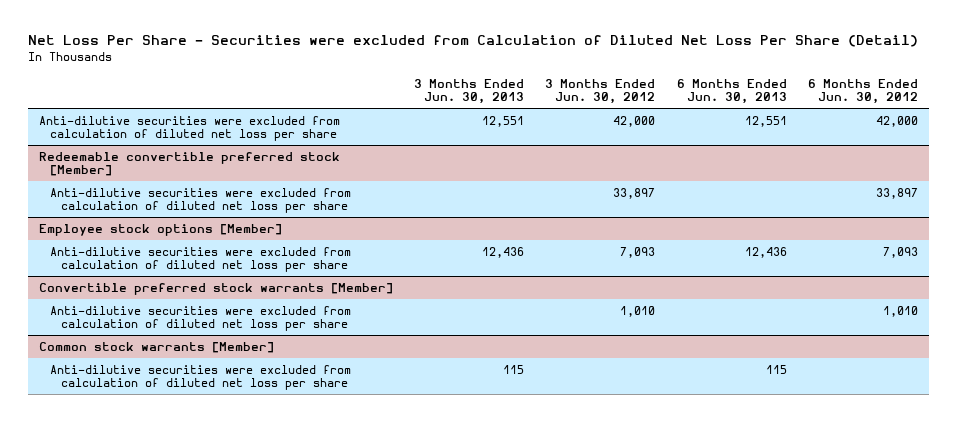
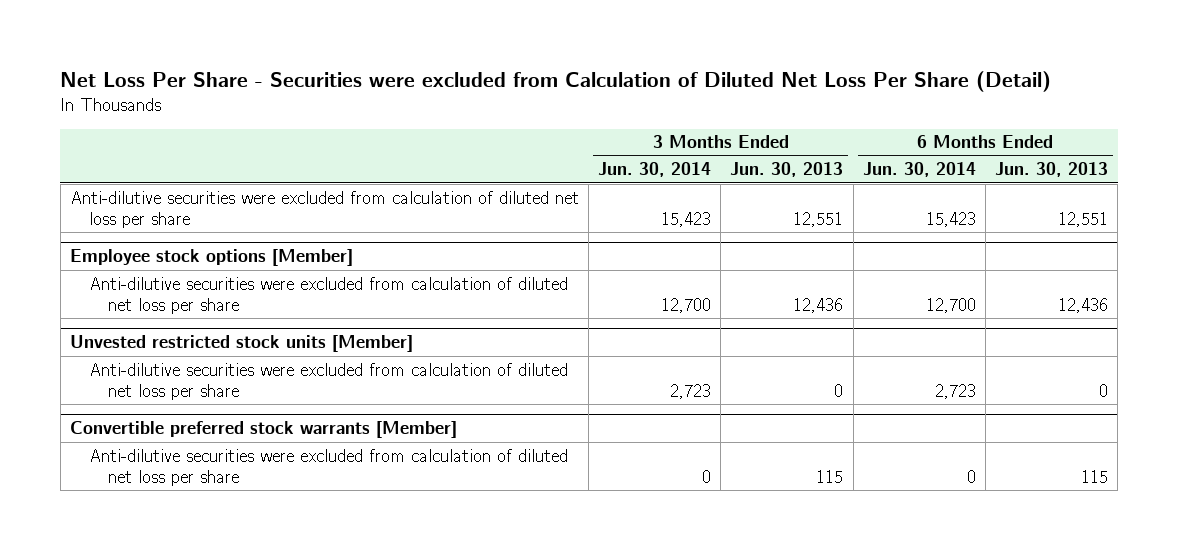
[545,78,656,105] 3 Months Ended Jun. 30, 2012 -> none
[807,78,918,105] 6 Months Ended Jun. 30, 2012 -> none
none -> [598,162,712,178] Jun. 30, 2014
none -> [862,162,976,178] Jun. 30, 2014
[38,151,340,177] Redeemable convertible preferred stock [Member] -> none
[49,187,351,214] Anti-dilutive securities were excluded from calculation of diluted net loss per share -> none
none -> [69,335,413,353] Unvested restricted stock units [Member]
none -> [88,362,568,401] Anti-dilutive securities were excluded from calculation of diluted net loss per share
[49,305,351,332] Anti-dilutive securities were excluded from calculation of diluted net loss per share -> none
[38,341,274,353] Common stock warrants [Member] -> none

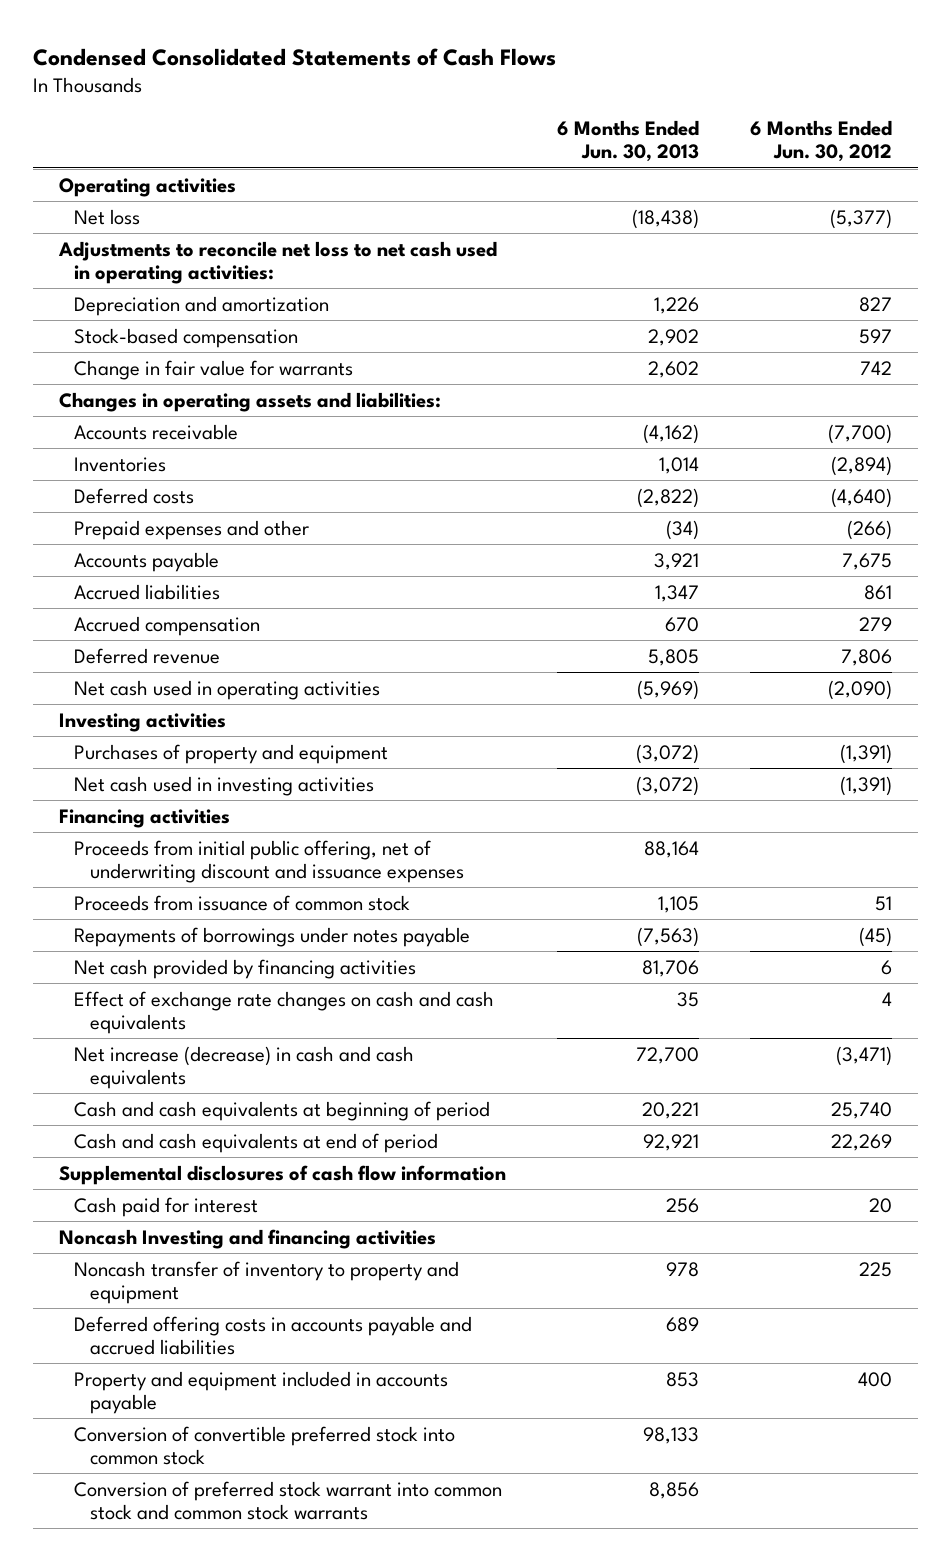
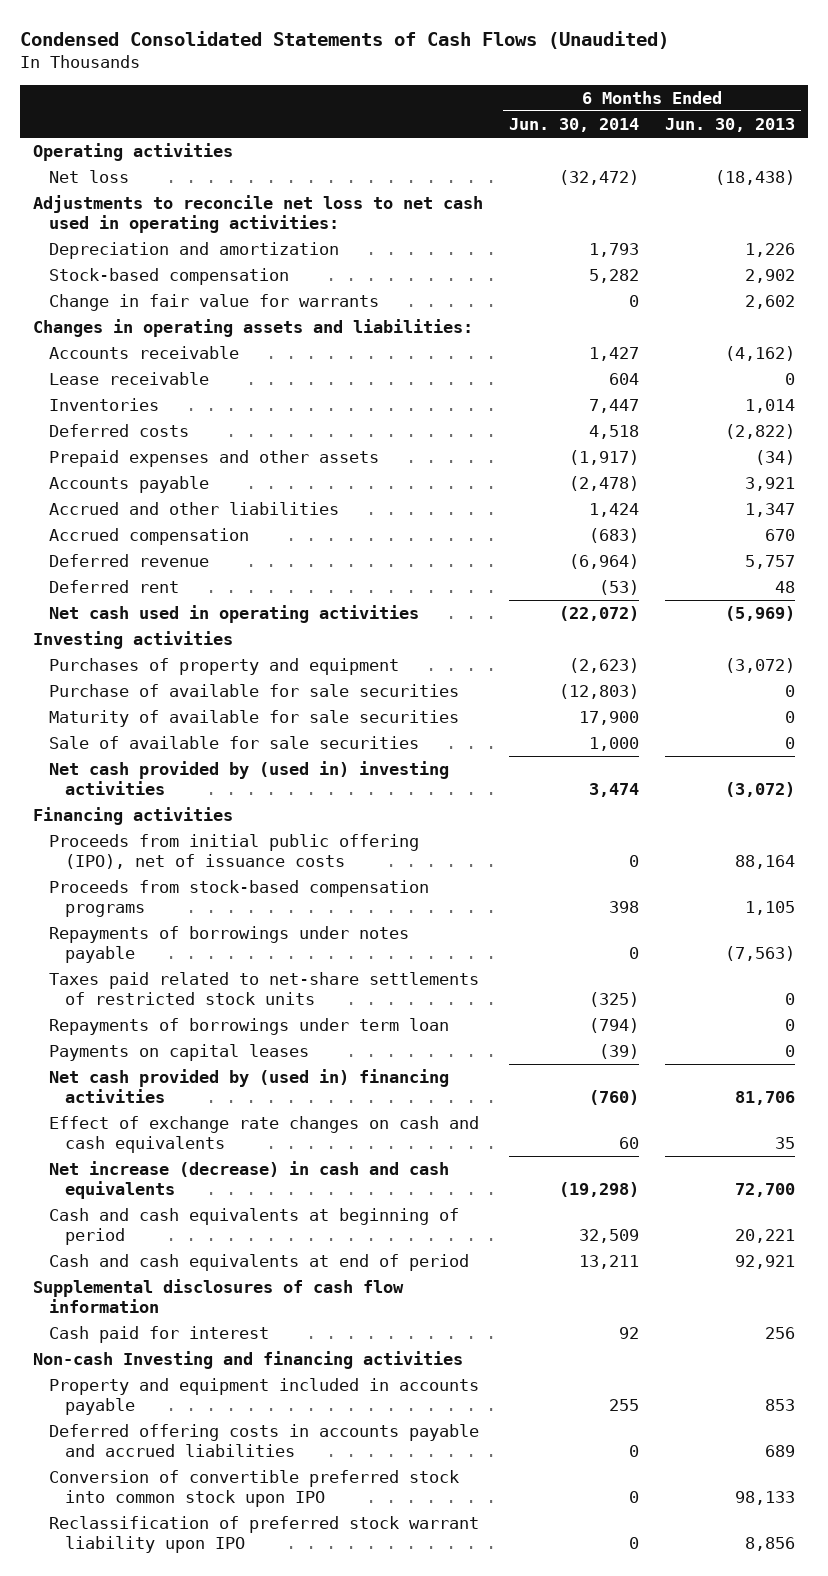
[33,47,557,66] Condensed Consolidated Statements of Cash Flows -> [20,30,670,49] Condensed Consolidated Statements of Cash Flows (Unaudited)
[750,119,893,163] 6 Months Ended Jun. 30, 2012 -> none
none -> [509,118,640,133] Jun. 30, 2014
none -> [49,372,210,386] Lease receivable
[74,519,310,540] Prepaid expenses and other -> [49,450,380,468] Prepaid expenses and other assets
[74,583,221,600] Accrued liabilities -> [49,502,340,516] Accrued and other liabilities
[647,648,699,666] 5,805 -> [745,555,796,570] 5,757
none -> [49,580,180,594] Deferred rent
none -> [49,684,460,698] Purchase of available for sale securities
none -> [49,710,460,728] Maturity of available for sale securities
none -> [49,736,420,750] Sale of available for sale securities
[74,775,375,796] Net cash used in investing activities -> [49,761,450,795] Net cash provided by (used in) investing activities
[74,839,465,884] Proceeds from initial public offering, net of underwriting discount and issuance expenses -> [49,834,420,869] Proceeds from initial public offering (IPO), net of issuance costs
[74,894,411,911] Proceeds from issuance of common stock -> [49,880,430,917] Proceeds from stock-based compensation programs
none -> [49,972,480,1005] Taxes paid related to net-share settlements of restricted stock units
none -> [49,1018,450,1036] Repayments of borrowings under term loan
none -> [49,1044,310,1062] Payments on capital leases
[74,958,417,979] Net cash provided by financing activities -> [49,1069,450,1103] Net cash provided by (used in) financing activities
[74,1260,460,1305] Noncash transfer of inventory to property and equipment -> none
[58,1228,436,1249] Noncash Investing and financing activities -> [33,1351,464,1370] Non-cash Investing and financing activities
[74,1315,473,1356] Deferred offering costs in accounts payable and accrued liabilities -> [49,1424,480,1457] Deferred offering costs in accounts payable and accrued liabilities
[74,1425,456,1466] Conversion of convertible preferred stock into common stock -> [49,1470,460,1507] Conversion of convertible preferred stock into common stock upon IPO
[74,1480,503,1521] Conversion of preferred stock warrant into common stock and common stock warrants -> [49,1516,480,1553] Reclassification of preferred stock warrant liability upon IPO

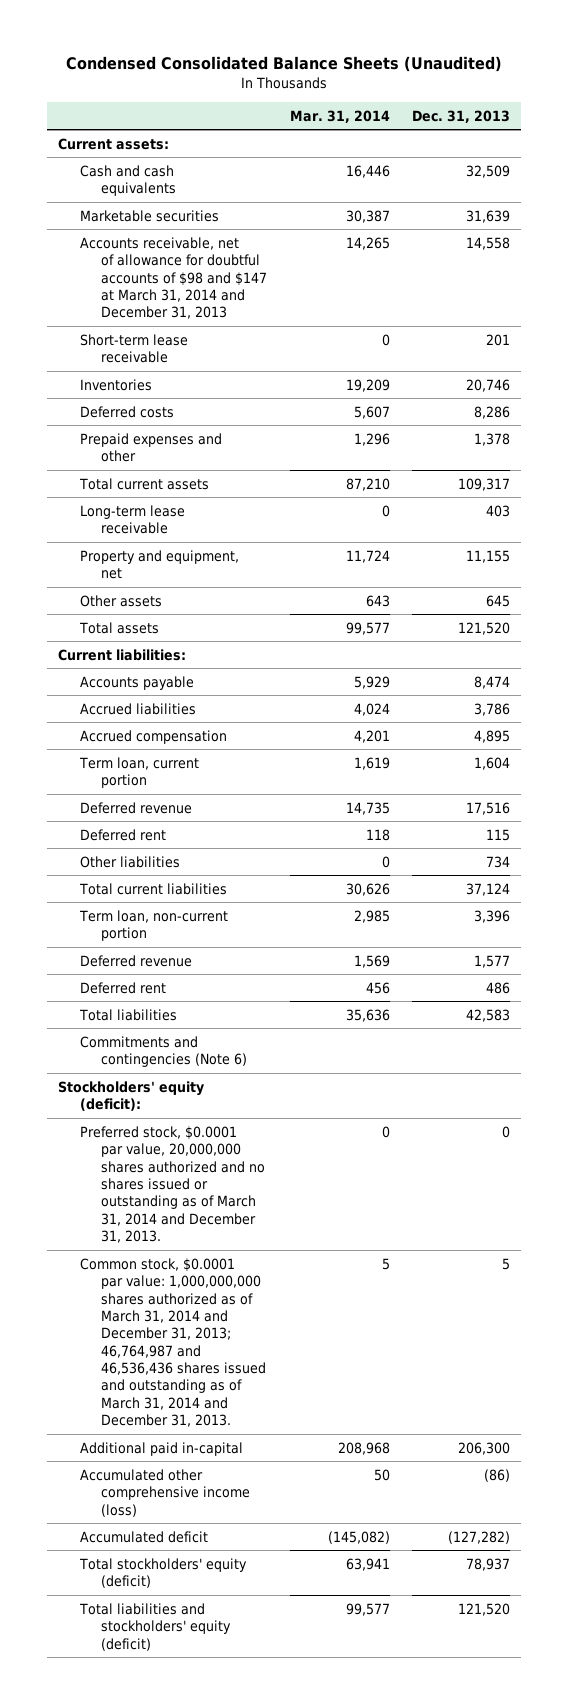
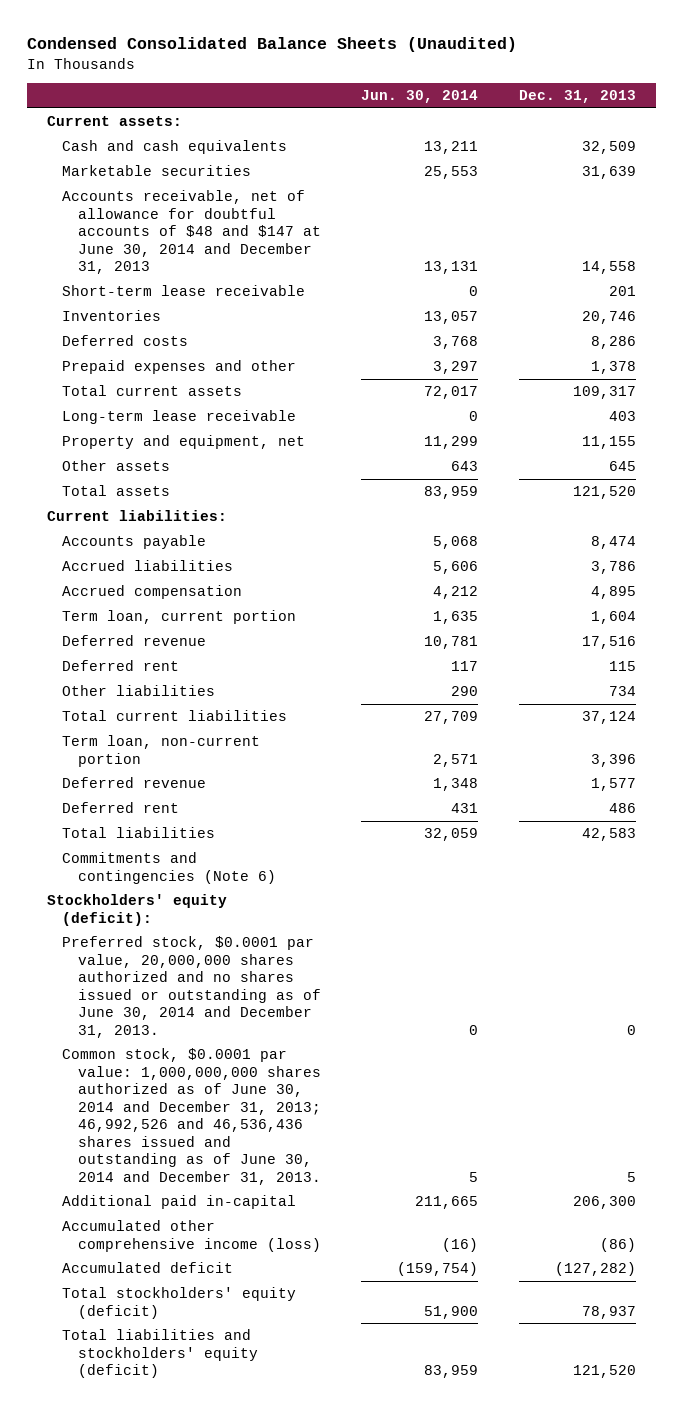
[289,109,390,123] Mar. 31, 2014 -> none
none -> [361,90,479,104] Jun. 30, 2014
[79,236,268,320] Accounts receivable, net of allowance for doubtful accounts of $98 and $147 at March 31, 2014 and December 31, 2013 -> [62,190,321,275] Accounts receivable, net of allowance for doubtful accounts of $48 and $147 at June 30, 2014 and December 31, 2013
[79,1125,266,1243] Preferred stock, $0.0001 par value, 20,000,000 shares authorized and no shares issued or outstanding as of March 31, 2014 and December 31, 2013. -> [62,936,321,1038] Preferred stock, $0.0001 par value, 20,000,000 shares authorized and no shares issued or outstanding as of June 30, 2014 and December 31, 2013.
[79,1257,267,1428] Common stock, $0.0001 par value: 1,000,000,000 shares authorized as of March 31, 2014 and December 31, 2013; 46,764,987 and 46,536,436 shares issued and outstanding as of March 31, 2014 and December 31, 2013. -> [62,1048,321,1185] Common stock, $0.0001 par value: 1,000,000,000 shares authorized as of June 30, 2014 and December 31, 2013; 46,992,526 and 46,536,436 shares issued and outstanding as of June 30, 2014 and December 31, 2013.

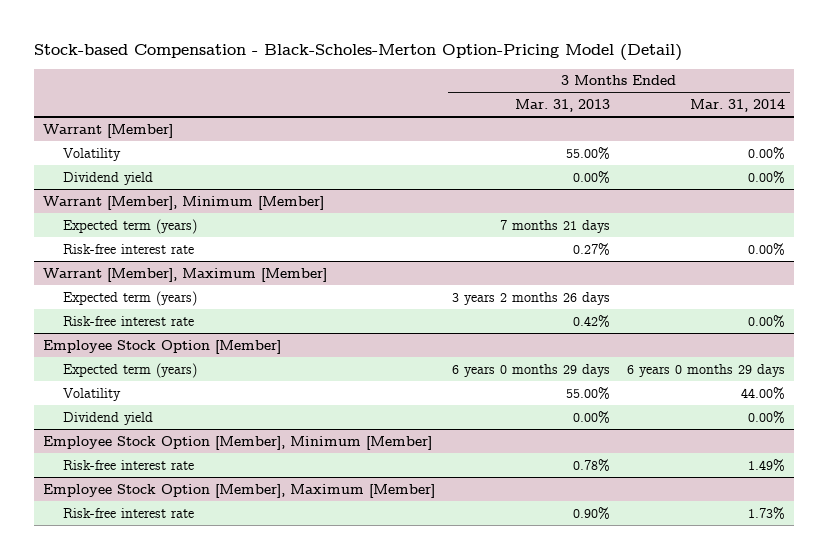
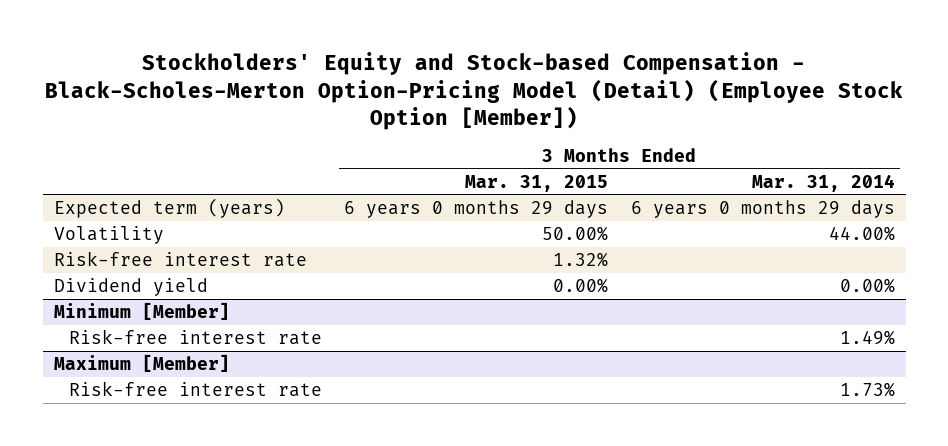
[34,44,683,62] Stock-based Compensation - Black-Scholes-Merton Option-Pricing Model (Detail) -> [45,52,904,131] Stockholders' Equity and Stock-based Compensation - Black-Scholes-Merton Option-Pricing Model (Detail) (Employee Stock Option [Member])
[515,99,611,113] Mar. 31, 2013 -> none
none -> [465,174,609,192] Mar. 31, 2015
[43,123,174,138] Warrant [Member] -> none
[62,147,121,161] Volatility -> none
[62,171,153,185] Dividend yield -> none
[43,195,325,210] Warrant [Member], Minimum [Member] -> none
[62,218,197,234] Expected term (years) -> none
[62,243,194,254] Risk-free interest rate -> none
[43,267,328,282] Warrant [Member], Maximum [Member] -> none
[62,290,197,306] Expected term (years) -> none
[62,315,194,326] Risk-free interest rate -> none
[43,339,282,354] Employee Stock Option [Member] -> none
none -> [53,251,307,268] Risk-free interest rate
[43,435,433,450] Employee Stock Option [Member], Minimum [Member] -> none
none -> [53,302,230,321] Minimum [Member]
[43,483,436,498] Employee Stock Option [Member], Maximum [Member] -> none
none -> [53,354,230,373] Maximum [Member]

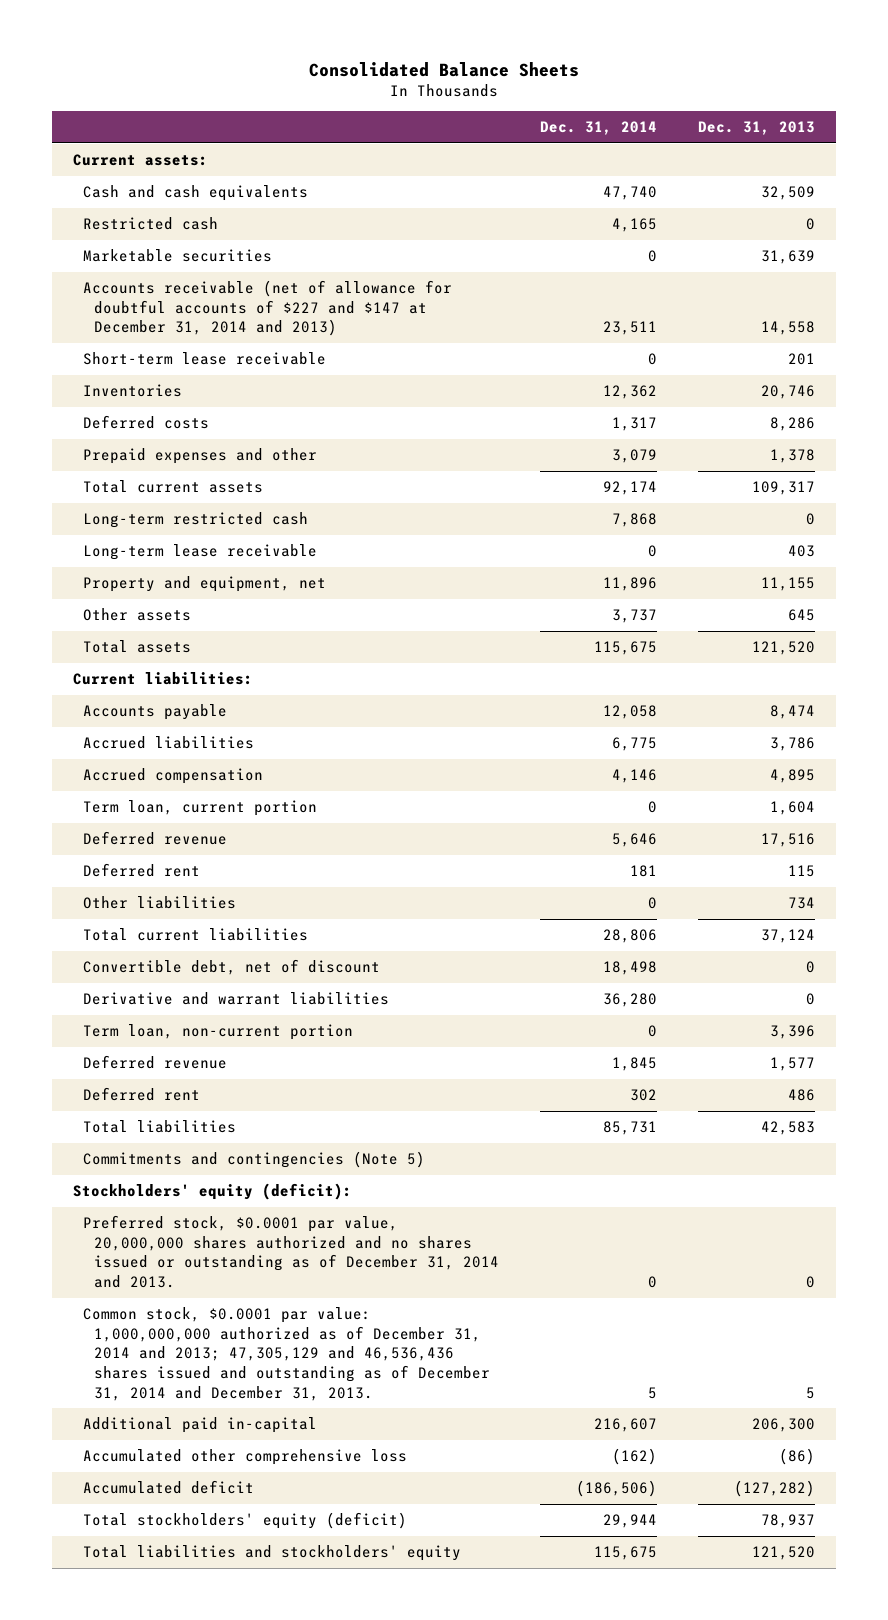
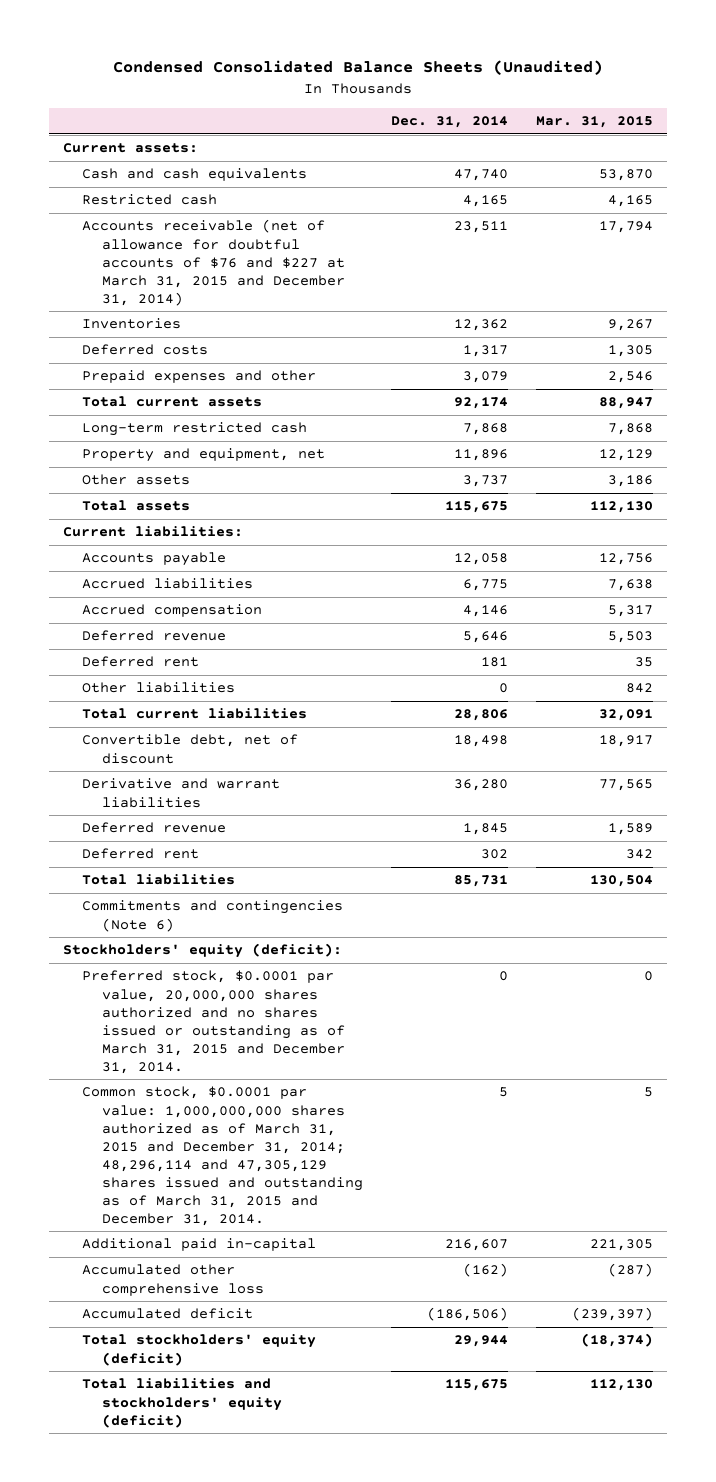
[309,61,580,77] Consolidated Balance Sheets -> [112,60,603,76] Condensed Consolidated Balance Sheets (Unaudited)
[698,121,816,136] Dec. 31, 2013 -> none
none -> [535,116,653,129] Mar. 31, 2015
[83,249,273,263] Marketable securities -> none
[83,352,327,366] Short-term lease receivable -> none
[83,280,453,337] Accounts receivable (net of allowance for doubtful accounts of $227 and $147 at December 31, 2014 and 2013) -> [82,219,345,306] Accounts receivable (net of allowance for doubtful accounts of $76 and $227 at March 31, 2015 and December 31, 2014)
[83,544,318,561] Long-term lease receivable -> none
[83,800,318,817] Term loan, current portion -> none
[83,1024,354,1041] Term loan, non-current portion -> none
[83,1151,426,1169] Commitments and contingencies (Note 5) -> [82,900,344,932] Commitments and contingencies (Note 6)
[83,1215,500,1288] Preferred stock, $0.0001 par value, 20,000,000 shares authorized and no shares issued or outstanding as of December 31, 2014 and 2013. -> [82,970,345,1074] Preferred stock, $0.0001 par value, 20,000,000 shares authorized and no shares issued or outstanding as of March 31, 2015 and December 31, 2014.
[83,1307,491,1401] Common stock, $0.0001 par value: 1,000,000,000 authorized as of December 31, 2014 and 2013; 47,305,129 and 46,536,436 shares issued and outstanding as of December 31, 2014 and December 31, 2013. -> [82,1086,363,1226] Common stock, $0.0001 par value: 1,000,000,000 shares authorized as of March 31, 2015 and December 31, 2014; 48,296,114 and 47,305,129 shares issued and outstanding as of March 31, 2015 and December 31, 2014.
[83,1545,462,1562] Total liabilities and stockholders' equity -> [82,1378,282,1428] Total liabilities and stockholders' equity (deficit)

